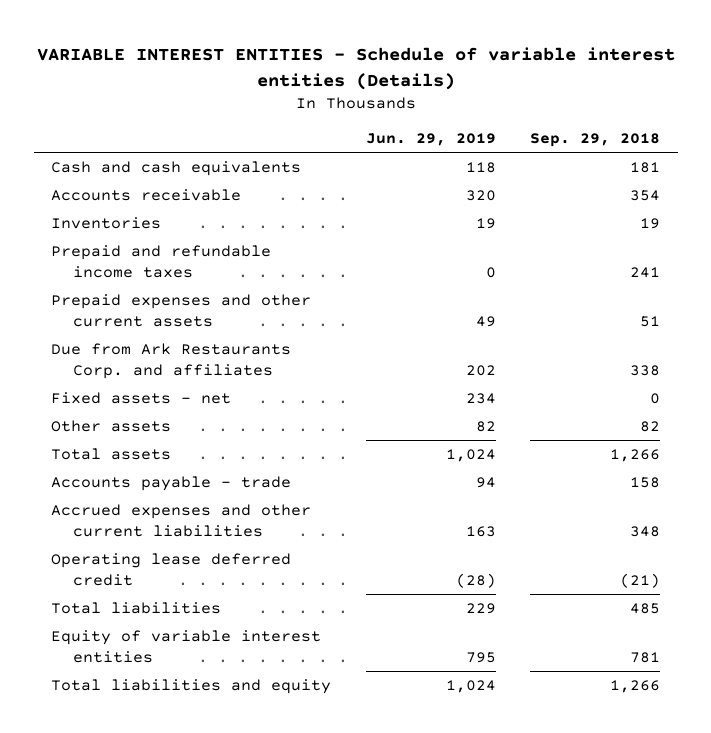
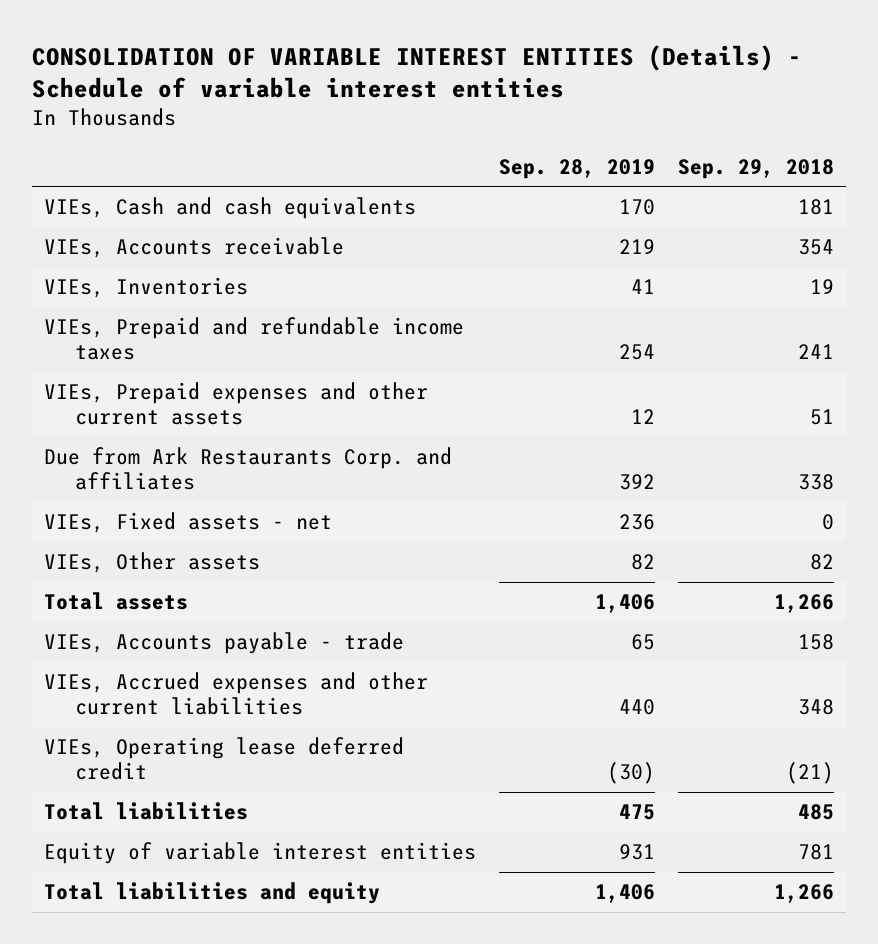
[36,46,675,90] VARIABLE INTEREST ENTITIES - Schedule of variable interest entities (Details) -> [32,44,803,99] CONSOLIDATION OF VARIABLE INTEREST ENTITIES (Details) - Schedule of variable interest entities
[365,133,496,147] Jun. 29, 2019 -> none
none -> [498,158,655,179] Sep. 28, 2019
[51,160,302,176] Cash and cash equivalents -> [43,197,416,220] VIEs, Cash and cash equivalents
[51,188,242,201] Accounts receivable -> [43,237,344,259] VIEs, Accounts receivable
[51,216,162,229] Inventories -> [43,277,248,299] VIEs, Inventories
[51,244,272,279] Prepaid and refundable income taxes -> [43,317,464,360] VIEs, Prepaid and refundable income taxes
[51,293,312,328] Prepaid expenses and other current assets -> [43,382,428,425] VIEs, Prepaid expenses and other current assets
[51,391,232,404] Fixed assets - net -> [43,512,332,534] VIEs, Fixed assets - net
[51,419,172,432] Other assets -> [43,552,260,574] VIEs, Other assets
[51,475,292,491] Accounts payable - trade -> [43,632,404,655] VIEs, Accounts payable - trade
[51,503,312,538] Accrued expenses and other current liabilities -> [43,672,428,715] VIEs, Accrued expenses and other current liabilities
[51,552,292,587] Operating lease deferred credit -> [43,737,404,780] VIEs, Operating lease deferred credit

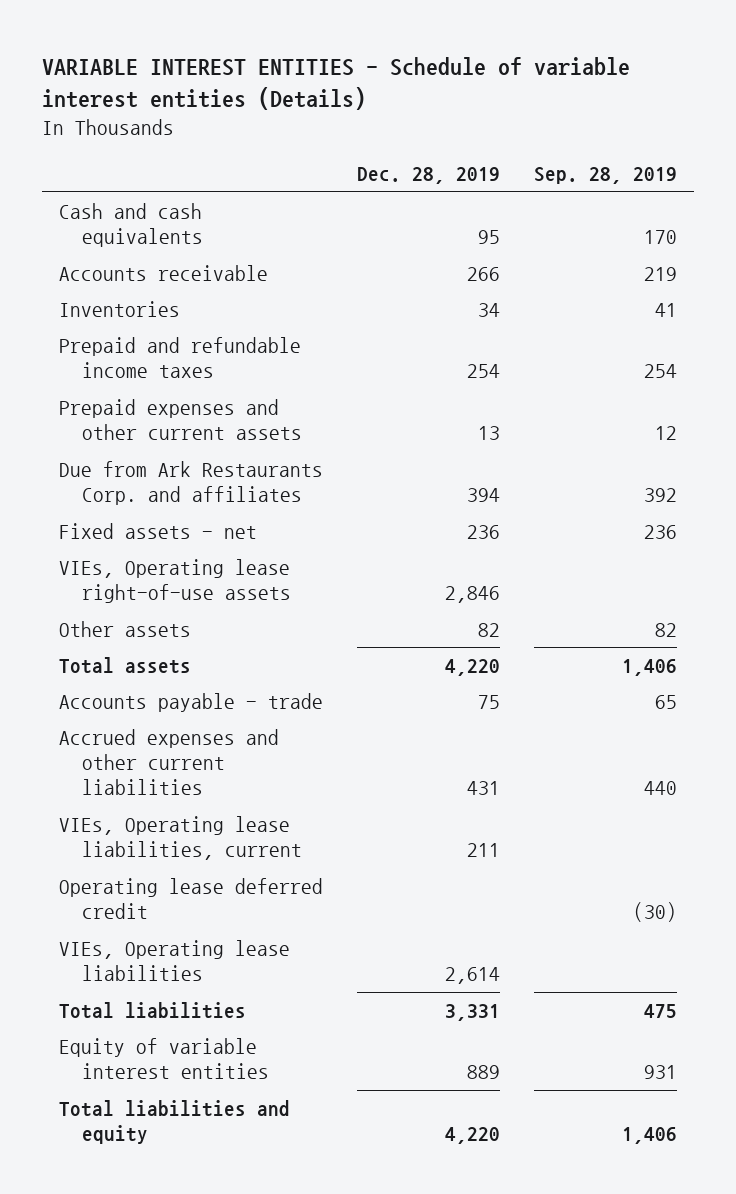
[32,44,803,99] CONSOLIDATION OF VARIABLE INTEREST ENTITIES (Details) - Schedule of variable interest entities -> [41,57,630,111] VARIABLE INTEREST ENTITIES - Schedule of variable interest entities (Details)
[678,158,835,179] Sep. 29, 2018 -> none
none -> [357,167,501,185] Dec. 28, 2019
[43,197,416,220] VIEs, Cash and cash equivalents -> [58,202,203,248] Cash and cash equivalents
[43,237,344,259] VIEs, Accounts receivable -> [58,264,268,281] Accounts receivable
[43,277,248,299] VIEs, Inventories -> [58,300,180,317] Inventories
[43,317,464,360] VIEs, Prepaid and refundable income taxes -> [58,336,301,379] Prepaid and refundable income taxes
[43,382,428,425] VIEs, Prepaid expenses and other current assets -> [58,398,302,441] Prepaid expenses and other current assets
[43,512,332,534] VIEs, Fixed assets - net -> [58,522,257,539] Fixed assets - net
none -> [58,558,291,604] VIEs, Operating lease right-of-use assets
[43,552,260,574] VIEs, Other assets -> [58,620,191,637] Other assets
[43,632,404,655] VIEs, Accounts payable - trade -> [58,692,323,712] Accounts payable - trade
[43,672,428,715] VIEs, Accrued expenses and other current liabilities -> [58,728,279,796] Accrued expenses and other current liabilities
none -> [58,815,302,861] VIEs, Operating lease liabilities, current
[43,737,404,780] VIEs, Operating lease deferred credit -> [58,877,323,920] Operating lease deferred credit
none -> [58,939,290,982] VIEs, Operating lease liabilities

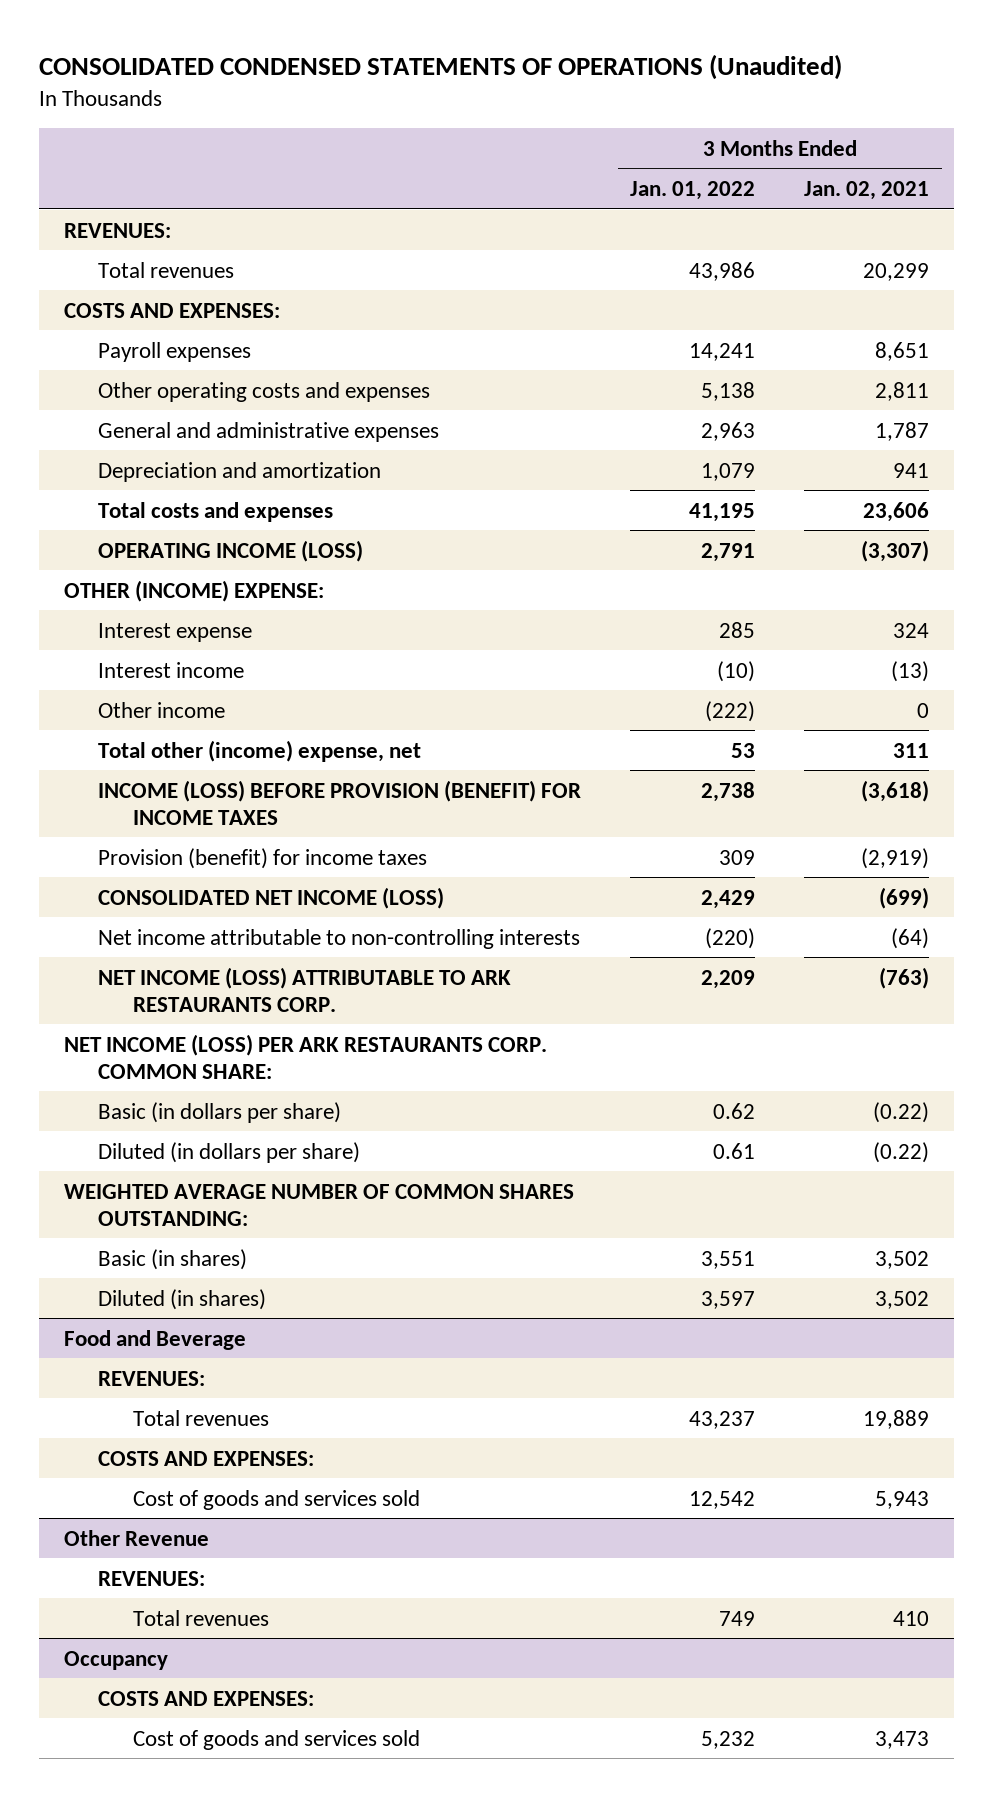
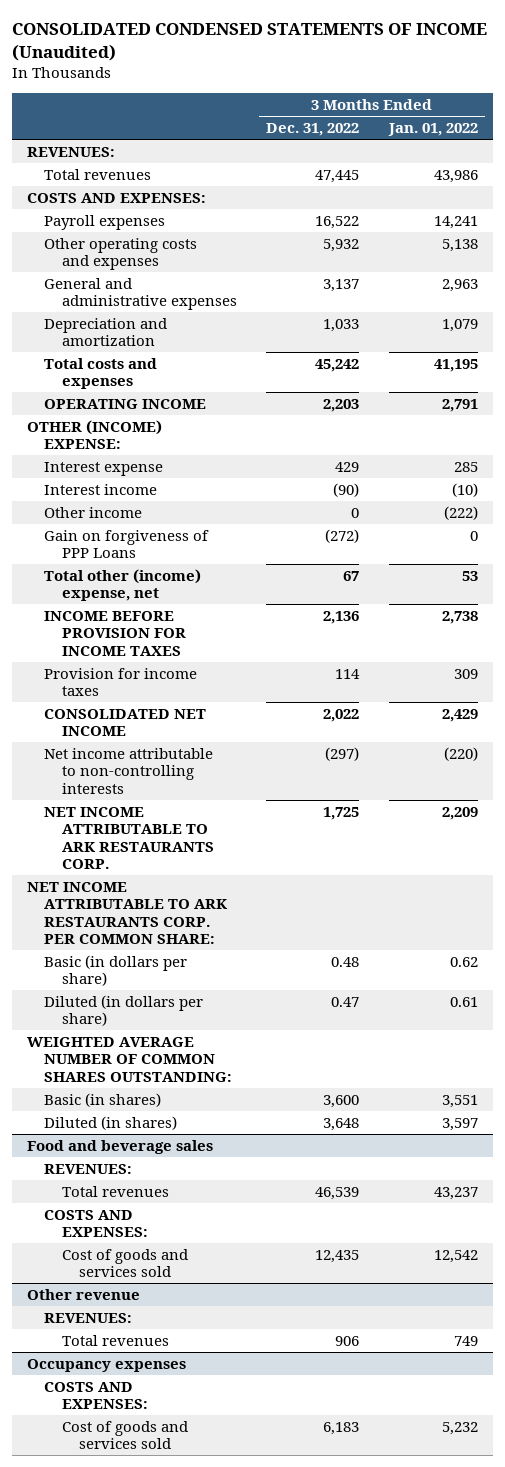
[39,53,843,80] CONSOLIDATED CONDENSED STATEMENTS OF OPERATIONS (Unaudited) -> [12,23,488,62] CONSOLIDATED CONDENSED STATEMENTS OF INCOME (Unaudited)
[804,181,930,201] Jan. 02, 2021 -> none
none -> [266,123,360,137] Dec. 31, 2022
[98,539,364,562] OPERATING INCOME (LOSS) -> [44,398,207,409] OPERATING INCOME
none -> [44,529,210,559] Gain on forgiveness of PPP Loans
[98,779,582,825] INCOME (LOSS) BEFORE PROVISION (BENEFIT) FOR INCOME TAXES -> [44,610,186,656] INCOME BEFORE PROVISION FOR INCOME TAXES
[98,847,428,869] Provision (benefit) for income taxes -> [44,667,198,697] Provision for income taxes
[98,886,445,909] CONSOLIDATED NET INCOME (LOSS) -> [44,708,207,737] CONSOLIDATED NET INCOME
[98,966,512,1012] NET INCOME (LOSS) ATTRIBUTABLE TO ARK RESTAURANTS CORP. -> [44,806,214,869] NET INCOME ATTRIBUTABLE TO ARK RESTAURANTS CORP.
[63,1033,547,1079] NET INCOME (LOSS) PER ARK RESTAURANTS CORP. COMMON SHARE: -> [27,881,229,944] NET INCOME ATTRIBUTABLE TO ARK RESTAURANTS CORP. PER COMMON SHARE:
[63,1329,246,1350] Food and Beverage -> [27,1139,214,1154] Food and beverage sales
[63,1529,209,1546] Other Revenue -> [27,1288,141,1300] Other revenue
[63,1650,168,1670] Occupancy -> [27,1358,187,1372] Occupancy expenses

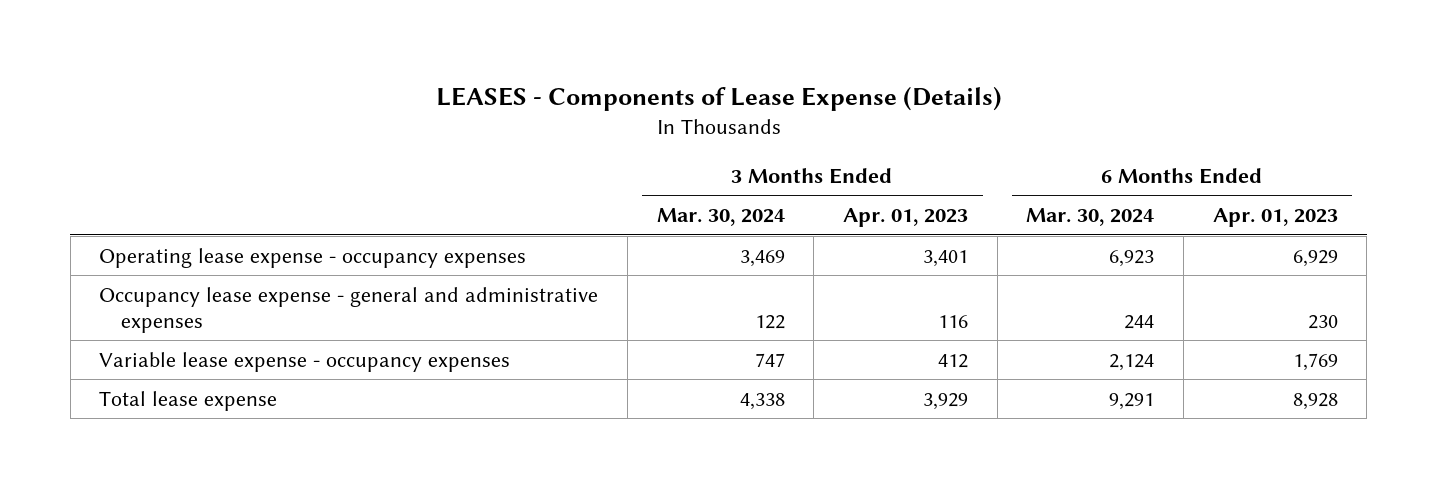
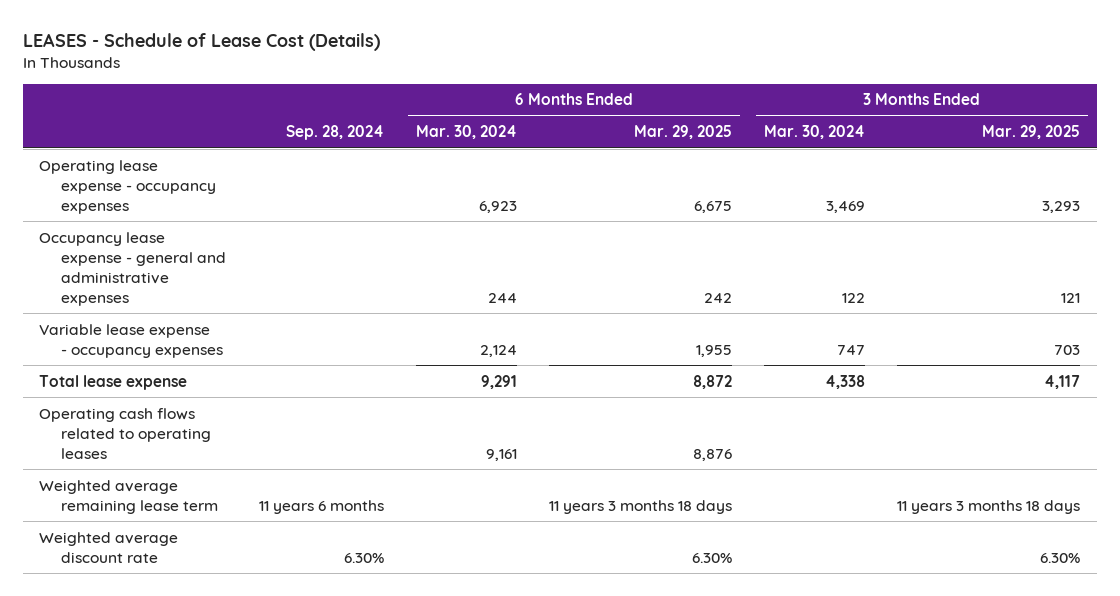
[435,85,1002,111] LEASES - Components of Lease Expense (Details) -> [23,33,381,52] LEASES - Schedule of Lease Cost (Details)
[843,208,969,228] Apr. 01, 2023 -> none
[1212,208,1338,228] Apr. 01, 2023 -> none
none -> [285,125,384,141] Sep. 28, 2024
none -> [633,125,732,140] Mar. 29, 2025
none -> [982,125,1081,140] Mar. 29, 2025
none -> [39,407,212,459] Operating cash flows related to operating leases
none -> [39,479,219,514] Weighted average remaining lease term
none -> [39,531,179,563] Weighted average discount rate

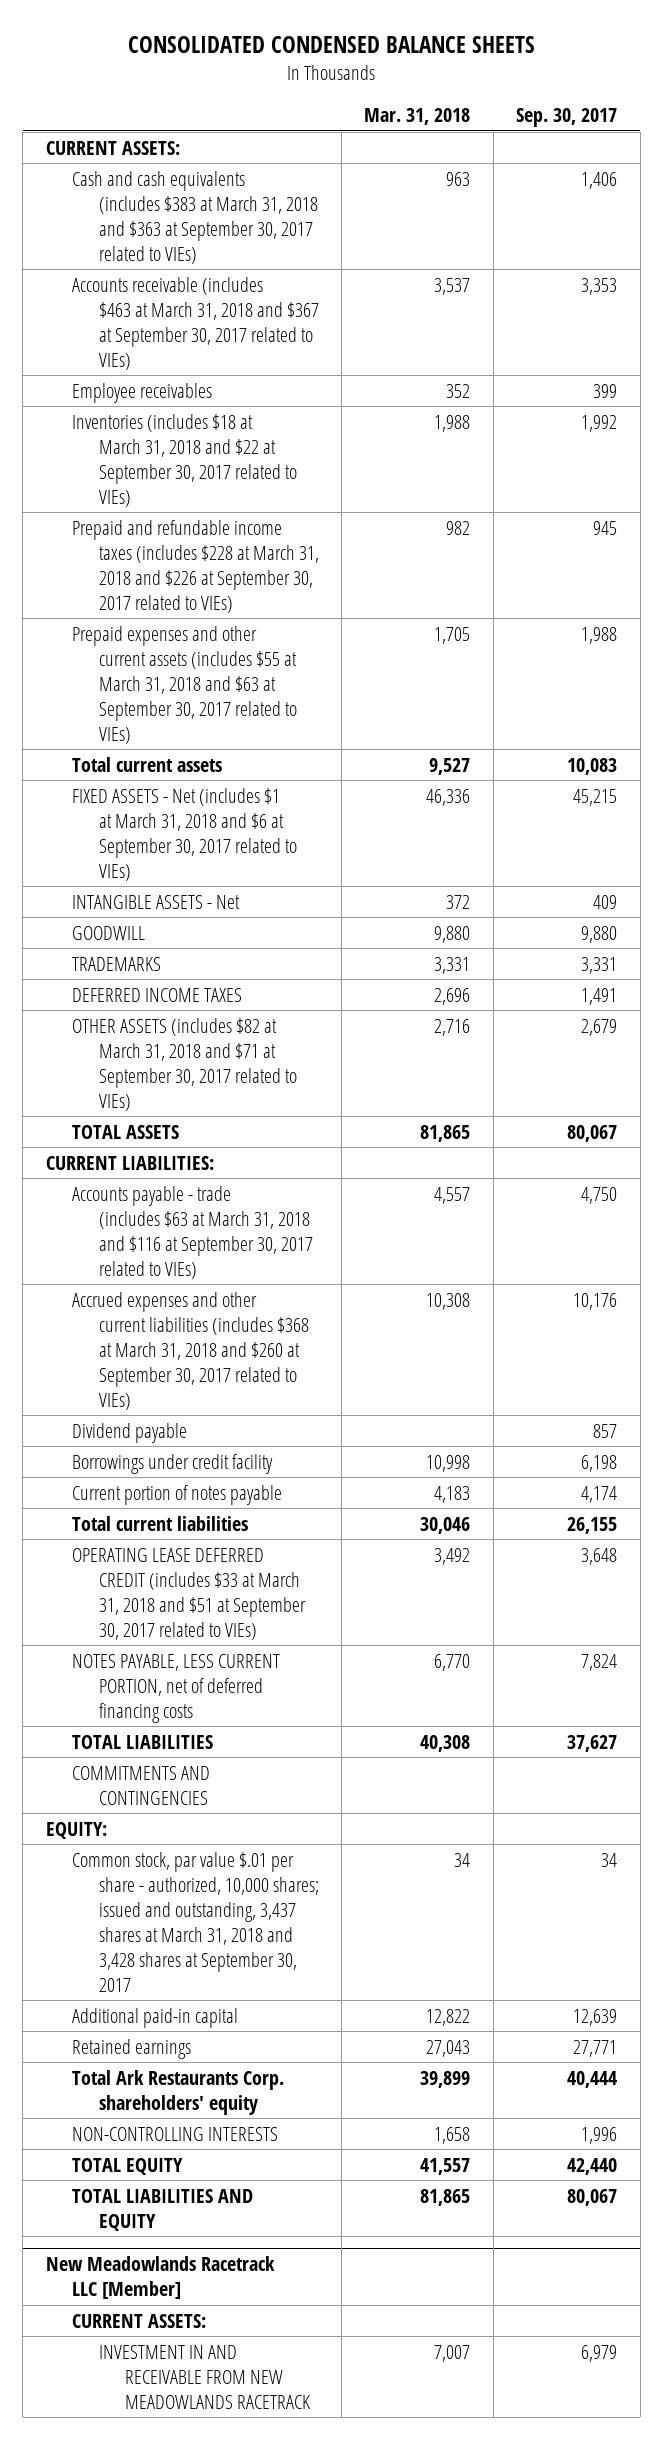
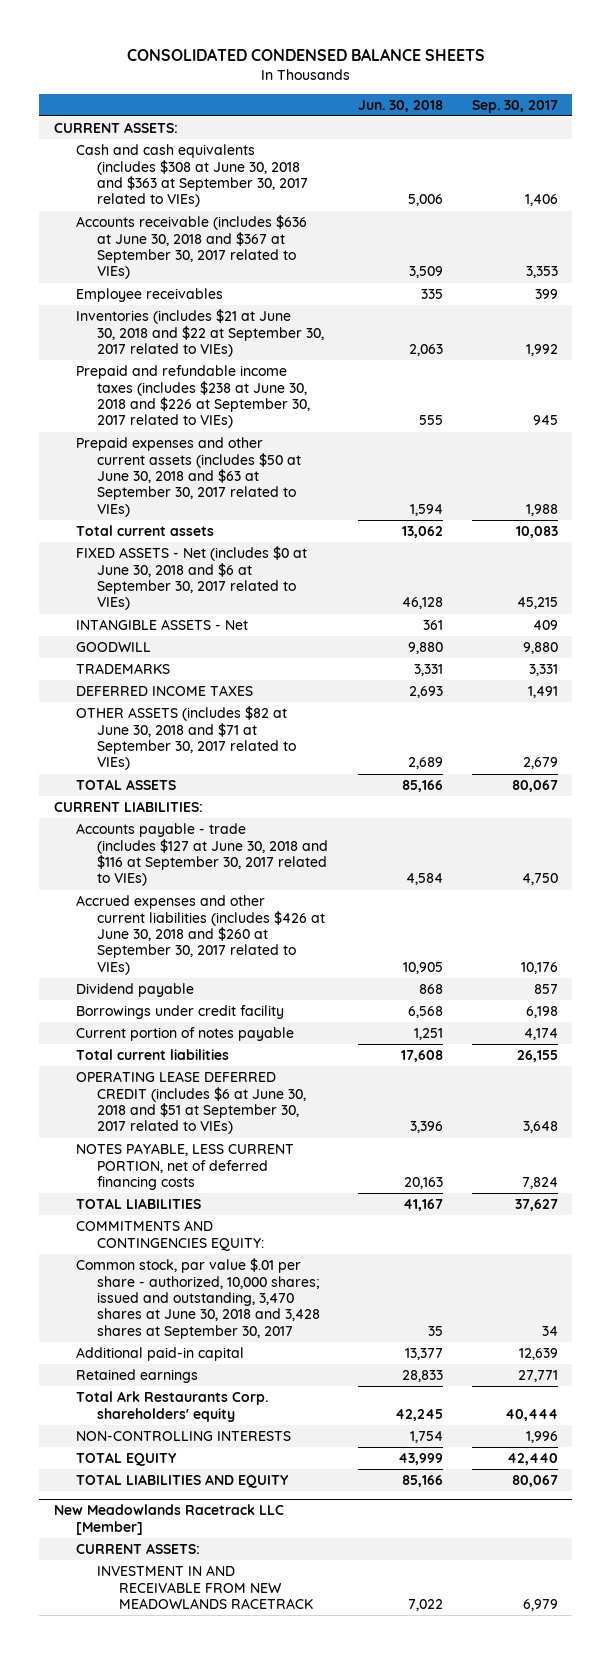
[364,108,471,126] Mar. 31, 2018 -> none
none -> [357,99,443,112] Jun. 30, 2018
[72,170,318,264] Cash and cash equivalents (includes $383 at March 31, 2018 and $363 at September 30, 2017 related to VIEs) -> [75,144,309,208] Cash and cash equivalents (includes $308 at June 30, 2018 and $363 at September 30, 2017 related to VIEs)
[72,276,319,370] Accounts receivable (includes $463 at March 31, 2018 and $367 at September 30, 2017 related to VIEs) -> [75,215,307,280] Accounts receivable (includes $636 at June 30, 2018 and $367 at September 30, 2017 related to VIEs)
[72,413,297,507] Inventories (includes $18 at March 31, 2018 and $22 at September 30, 2017 related to VIEs) -> [75,309,325,357] Inventories (includes $21 at June 30, 2018 and $22 at September 30, 2017 related to VIEs)
[72,519,319,613] Prepaid and refundable income taxes (includes $228 at March 31, 2018 and $226 at September 30, 2017 related to VIEs) -> [75,365,311,429] Prepaid and refundable income taxes (includes $238 at June 30, 2018 and $226 at September 30, 2017 related to VIEs)
[72,625,297,744] Prepaid expenses and other current assets (includes $55 at March 31, 2018 and $63 at September 30, 2017 related to VIEs) -> [75,437,302,517] Prepaid expenses and other current assets (includes $50 at June 30, 2018 and $63 at September 30, 2017 related to VIEs)
[72,787,297,881] FIXED ASSETS - Net (includes $1 at March 31, 2018 and $6 at September 30, 2017 related to VIEs) -> [75,546,307,611] FIXED ASSETS - Net (includes $0 at June 30, 2018 and $6 at September 30, 2017 related to VIEs)
[72,1017,297,1111] OTHER ASSETS (includes $82 at March 31, 2018 and $71 at September 30, 2017 related to VIEs) -> [75,706,297,771] OTHER ASSETS (includes $82 at June 30, 2018 and $71 at September 30, 2017 related to VIEs)
[72,1185,313,1279] Accounts payable - trade (includes $63 at March 31, 2018 and $116 at September 30, 2017 related to VIEs) -> [75,823,329,887] Accounts payable - trade (includes $127 at June 30, 2018 and $116 at September 30, 2017 related to VIEs)
[72,1291,309,1410] Accrued expenses and other current liabilities (includes $368 at March 31, 2018 and $260 at September 30, 2017 related to VIEs) -> [75,895,326,975] Accrued expenses and other current liabilities (includes $426 at June 30, 2018 and $260 at September 30, 2017 related to VIEs)
[72,1547,306,1640] OPERATING LEASE DEFERRED CREDIT (includes $33 at March 31, 2018 and $51 at September 30, 2017 related to VIEs) -> [75,1071,307,1135] OPERATING LEASE DEFERRED CREDIT (includes $6 at June 30, 2018 and $51 at September 30, 2017 related to VIEs)
[45,1821,107,1839] EQUITY: -> none
[72,1765,211,1805] COMMITMENTS AND CONTINGENCIES -> [75,1220,265,1251] COMMITMENTS AND CONTINGENCIES EQUITY:
[72,1851,319,1992] Common stock, par value $.01 per share - authorized, 10,000 shares; issued and outstanding, 3,437 shares at March 31, 2018 and 3,428 shares at September 30, 2017 -> [75,1258,321,1339] Common stock, par value $.01 per share - authorized, 10,000 shares; issued and outstanding, 3,470 shares at June 30, 2018 and 3,428 shares at September 30, 2017

